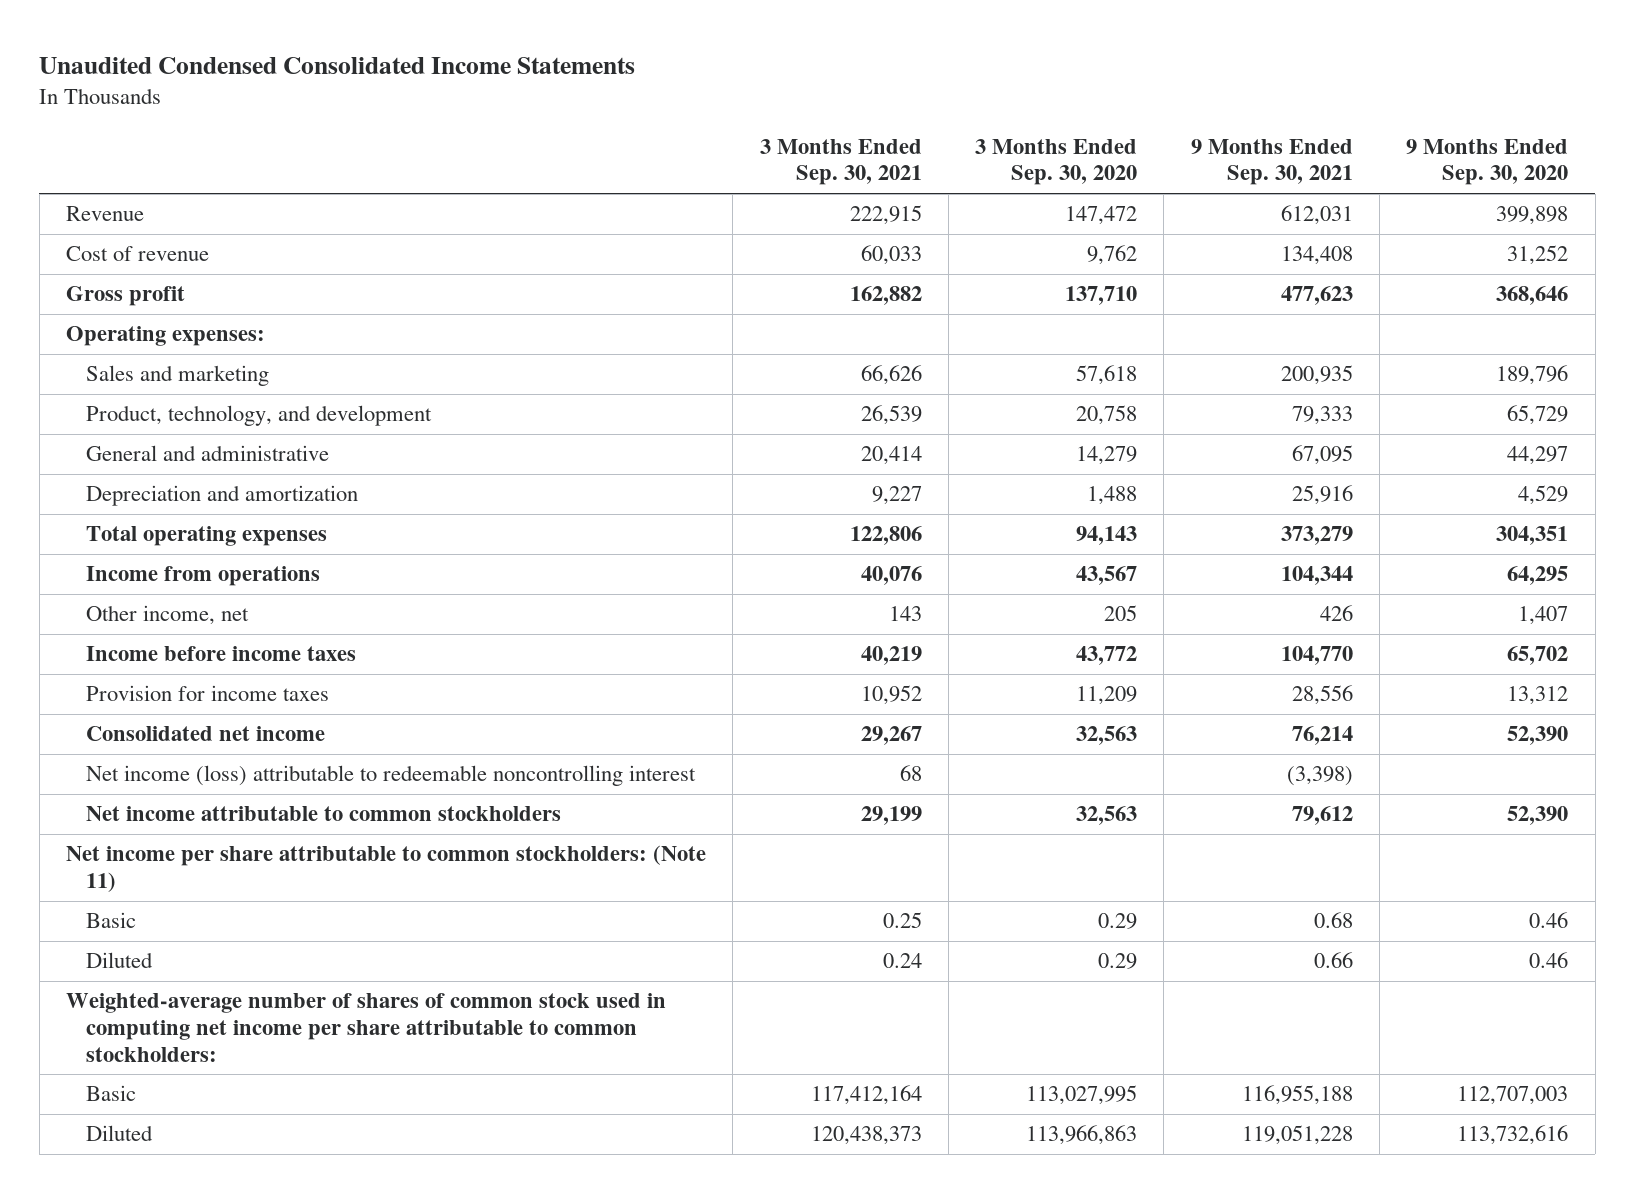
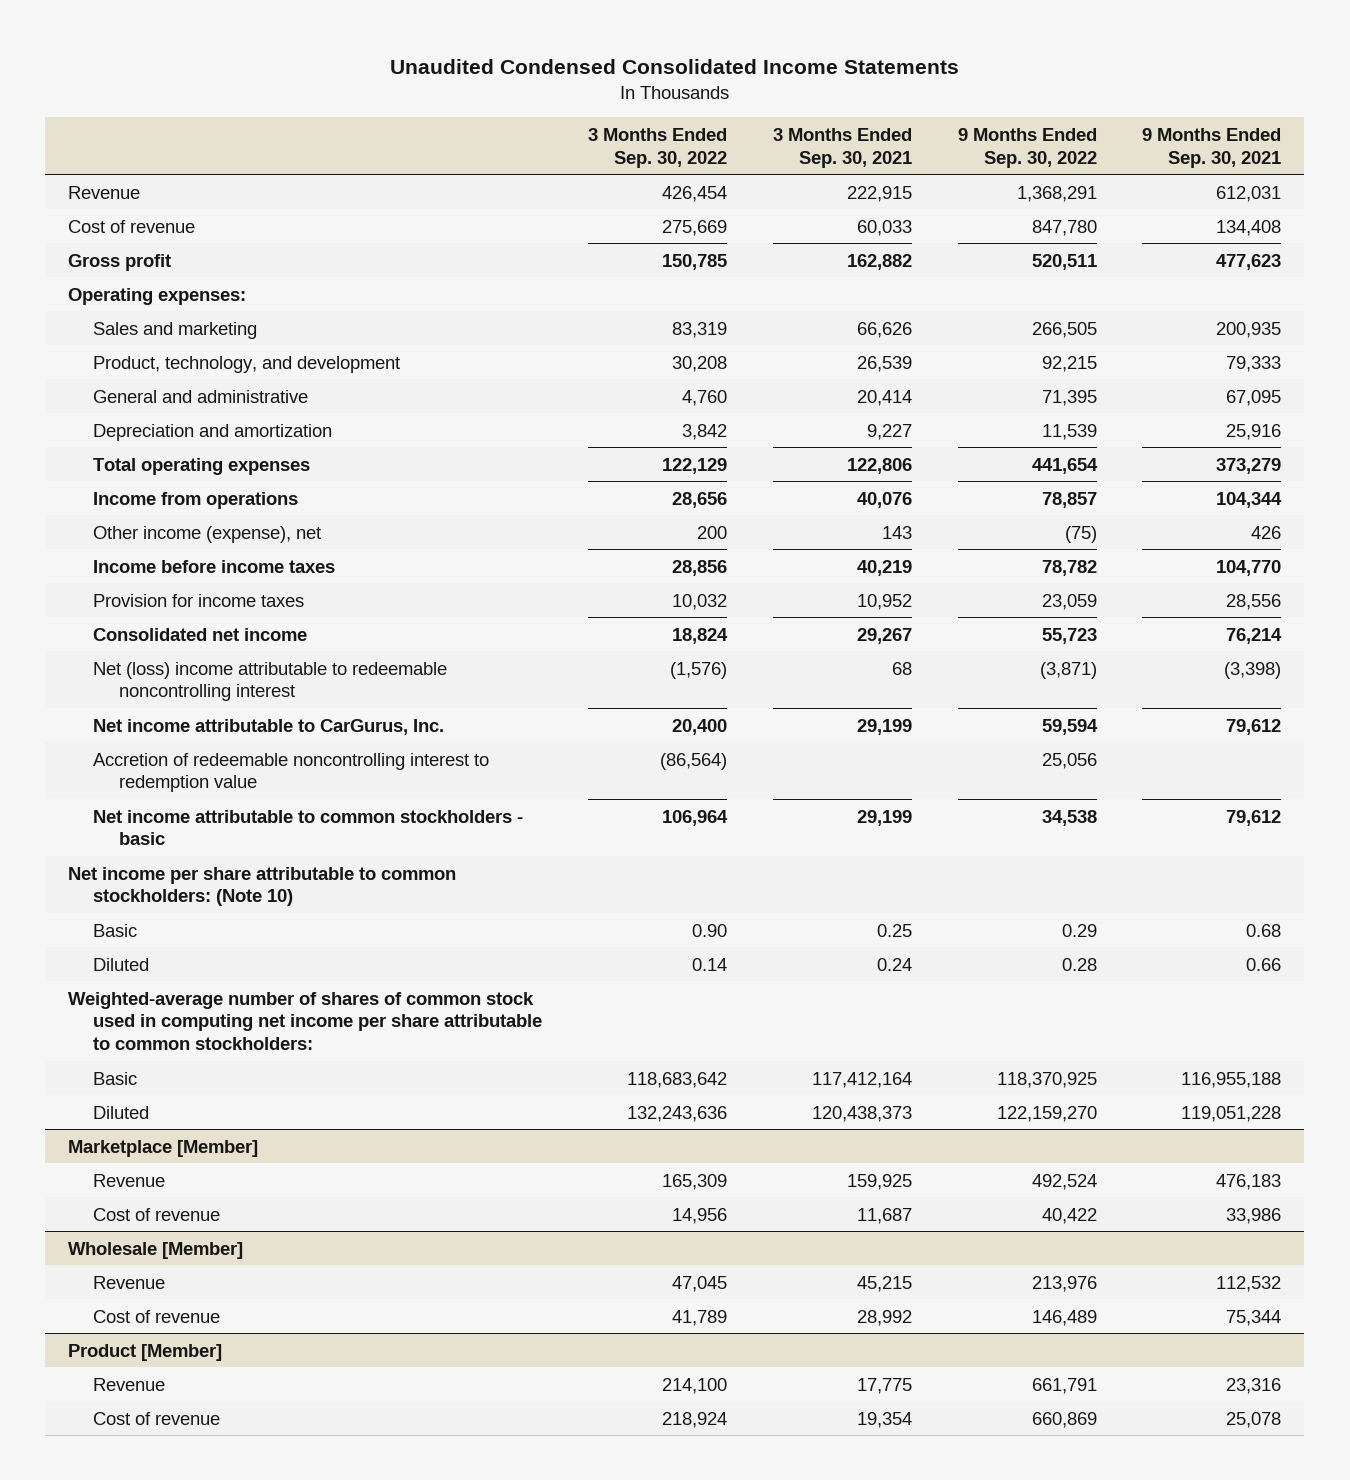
[975,138,1138,186] 3 Months Ended Sep. 30, 2020 -> none
[1406,138,1569,186] 9 Months Ended Sep. 30, 2020 -> none
none -> [588,127,728,168] 3 Months Ended Sep. 30, 2022
none -> [957,127,1097,168] 9 Months Ended Sep. 30, 2022
[86,605,250,626] Other income, net -> [93,525,322,543] Other income (expense), net
[86,765,697,787] Net income (loss) attributable to redeemable noncontrolling interest -> [93,661,448,702] Net (loss) income attributable to redeemable noncontrolling interest
[86,806,562,822] Net income attributable to common stockholders -> [93,718,445,735] Net income attributable to CarGurus, Inc.
none -> [93,752,490,793] Accretion of redeemable noncontrolling interest to redemption value
none -> [93,809,524,846] Net income attributable to common stockholders - basic
[66,845,707,892] Net income per share attributable to common stockholders: (Note 11) -> [68,866,457,907] Net income per share attributable to common stockholders: (Note 10)
none -> [68,1139,259,1157] Marketplace [Member]
none -> [93,1173,166,1187] Revenue
none -> [93,1207,221,1221] Cost of revenue
none -> [68,1241,244,1259] Wholesale [Member]
none -> [93,1275,166,1289] Revenue
none -> [93,1309,221,1323] Cost of revenue
none -> [68,1343,223,1361] Product [Member]
none -> [93,1377,166,1391] Revenue
none -> [93,1411,221,1425] Cost of revenue

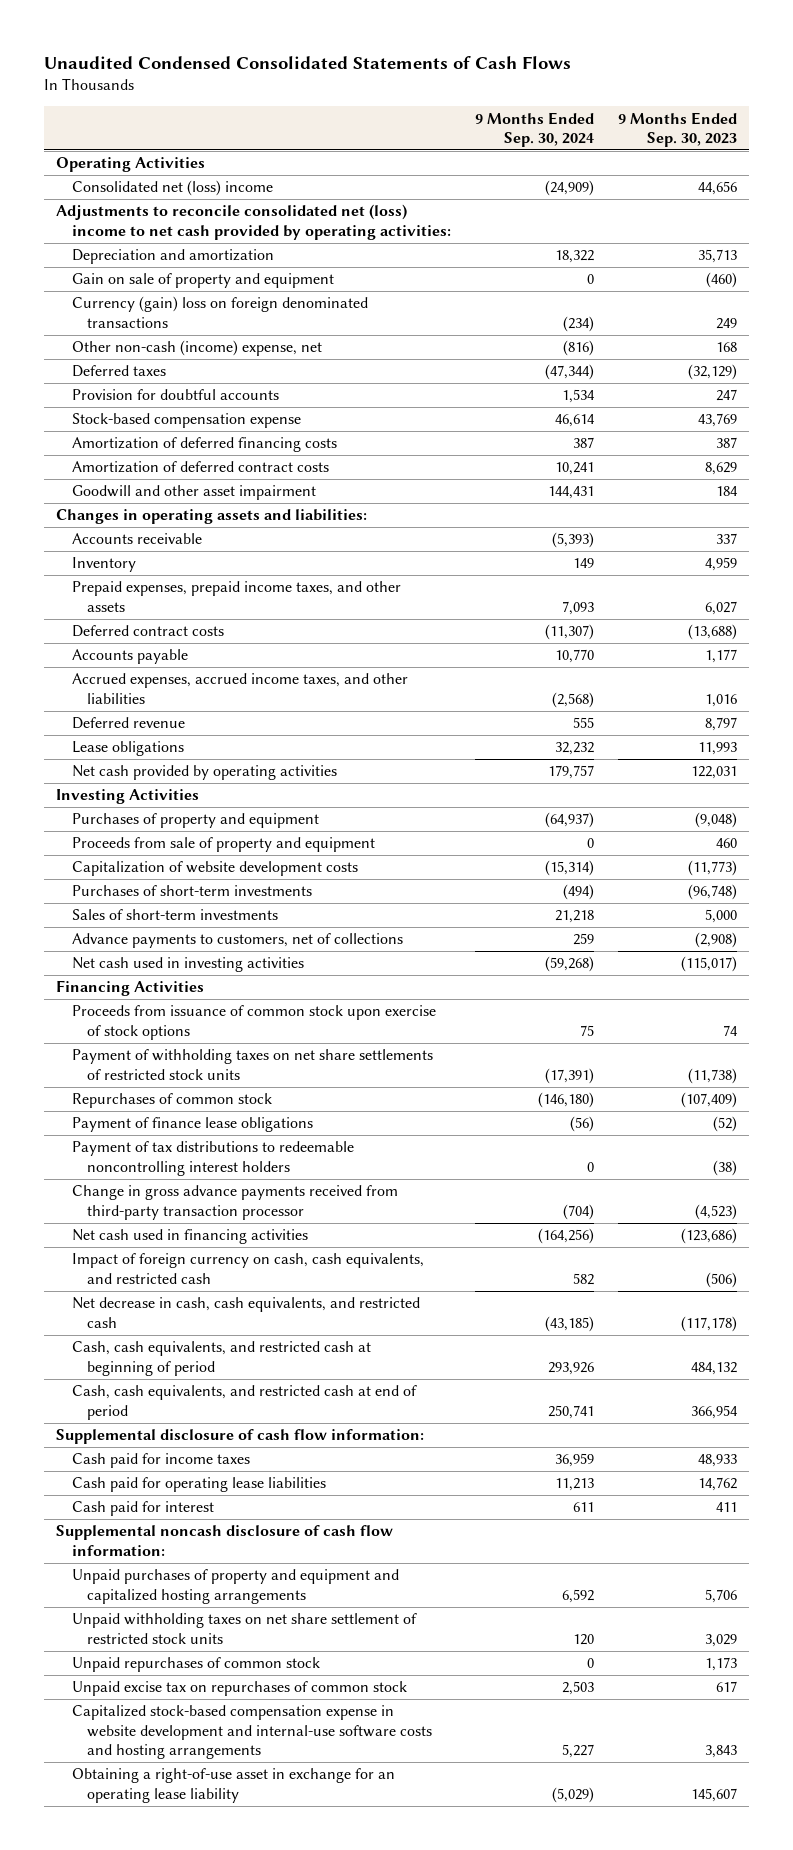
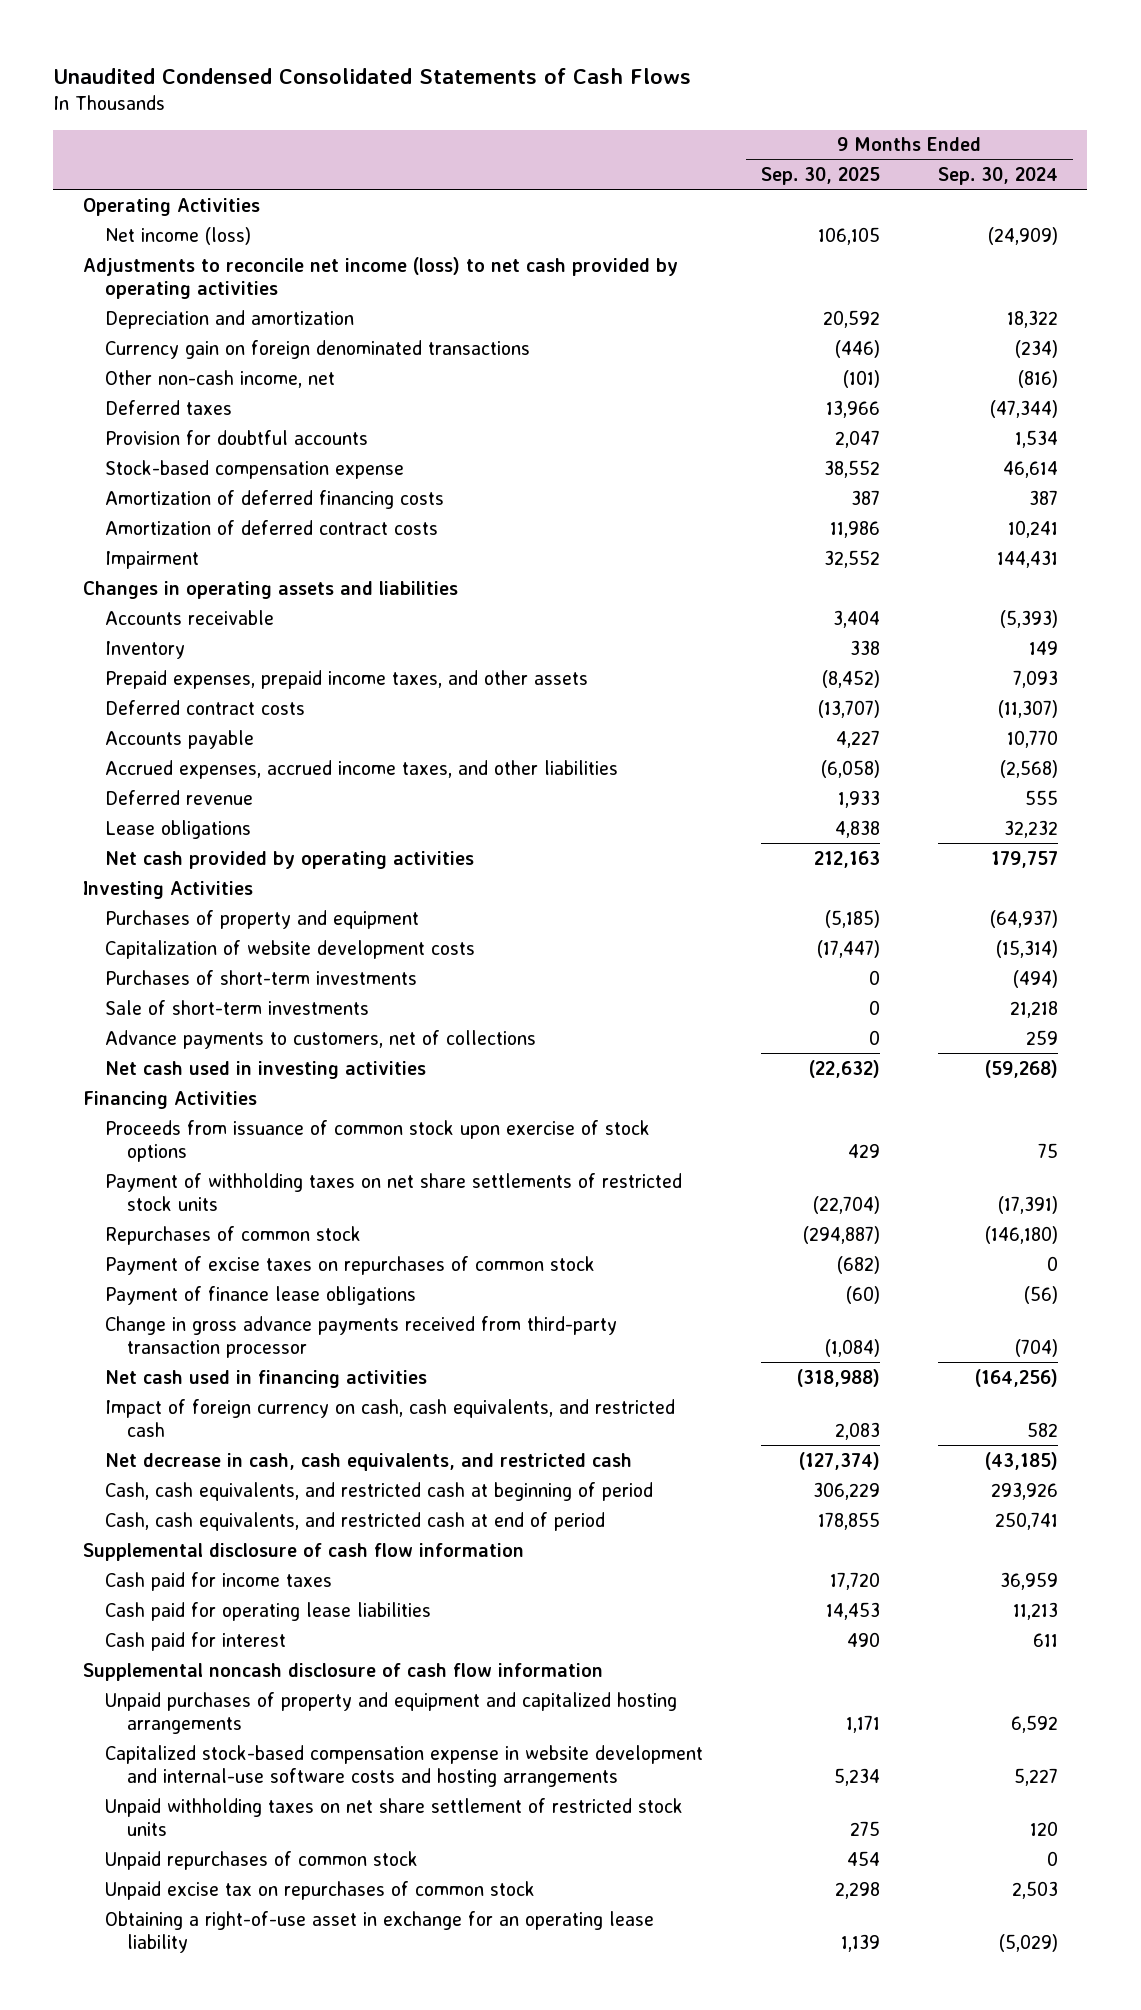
[617,111,737,147] 9 Months Ended Sep. 30, 2023 -> none
none -> [760,167,880,186] Sep. 30, 2025
[71,180,273,197] Consolidated net (loss) income -> [104,226,251,245] Net income (loss)
[56,204,451,240] Adjustments to reconcile consolidated net (loss) income to net cash provided by operating activities: -> [82,256,678,299] Adjustments to reconcile net income (loss) to net cash provided by operating activities
[71,273,334,289] Gain on sale of property and equipment -> none
[71,296,368,328] Currency (gain) loss on foreign denominated transactions -> [104,339,530,359] Currency gain on foreign denominated transactions
[71,340,322,357] Other non-cash (income) expense, net -> [104,369,335,388] Other non-cash income, net
[71,485,316,501] Goodwill and other asset impairment -> [104,550,199,569] Impairment
[56,509,368,525] Changes in operating assets and liabilities: -> [82,580,458,599] Changes in operating assets and liabilities
[71,837,375,853] Proceeds from sale of property and equipment -> none
[71,909,278,921] Sales of short-term investments -> [104,999,369,1015] Sale of short-term investments
none -> [104,1255,595,1275] Payment of excise taxes on repurchases of common stock
[71,1141,354,1176] Payment of tax distributions to redeemable noncontrolling interest holders -> none
[56,1429,425,1445] Supplemental disclosure of cash flow information: -> [82,1542,524,1561] Supplemental disclosure of cash flow information
[56,1525,394,1556] Supplemental noncash disclosure of cash flow information: -> [82,1662,603,1681] Supplemental noncash disclosure of cash flow information
[71,1705,432,1759] Capitalized stock-based compensation expense in website development and internal-use software costs and hosting arrangements -> [104,1744,703,1787] Capitalized stock-based compensation expense in website development and internal-use software costs and hosting arrangements

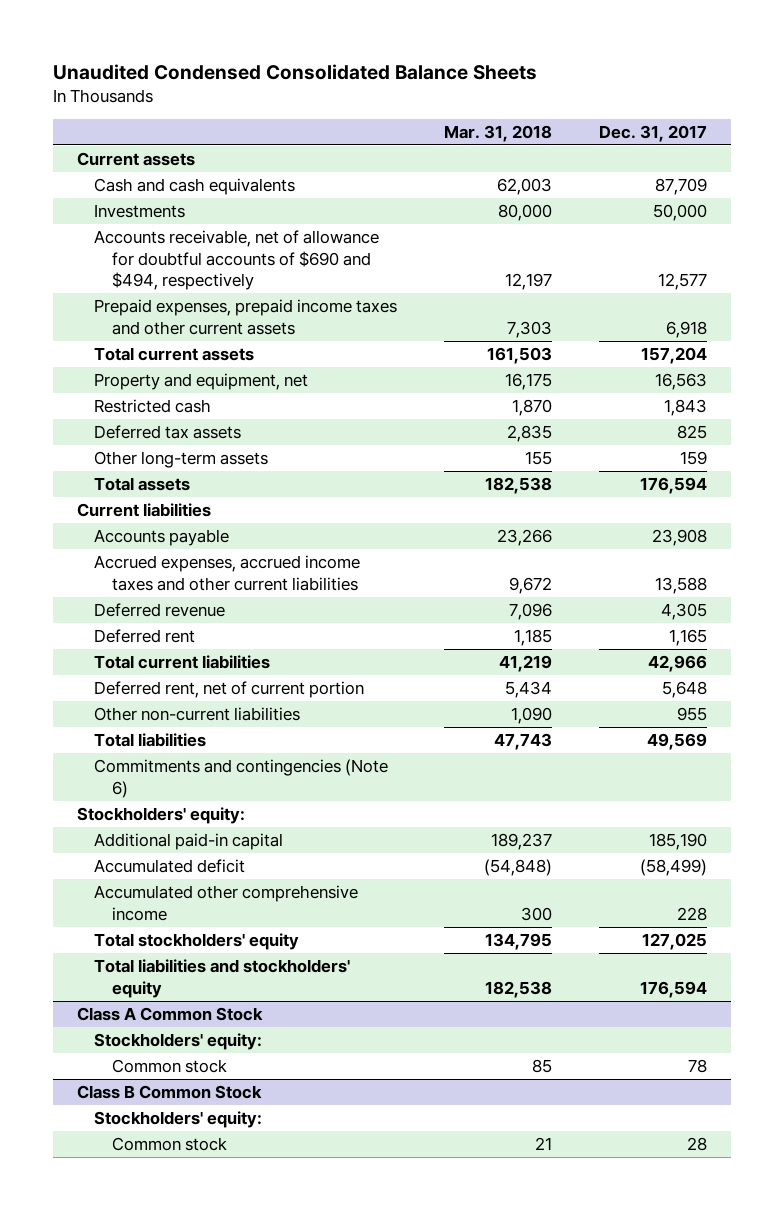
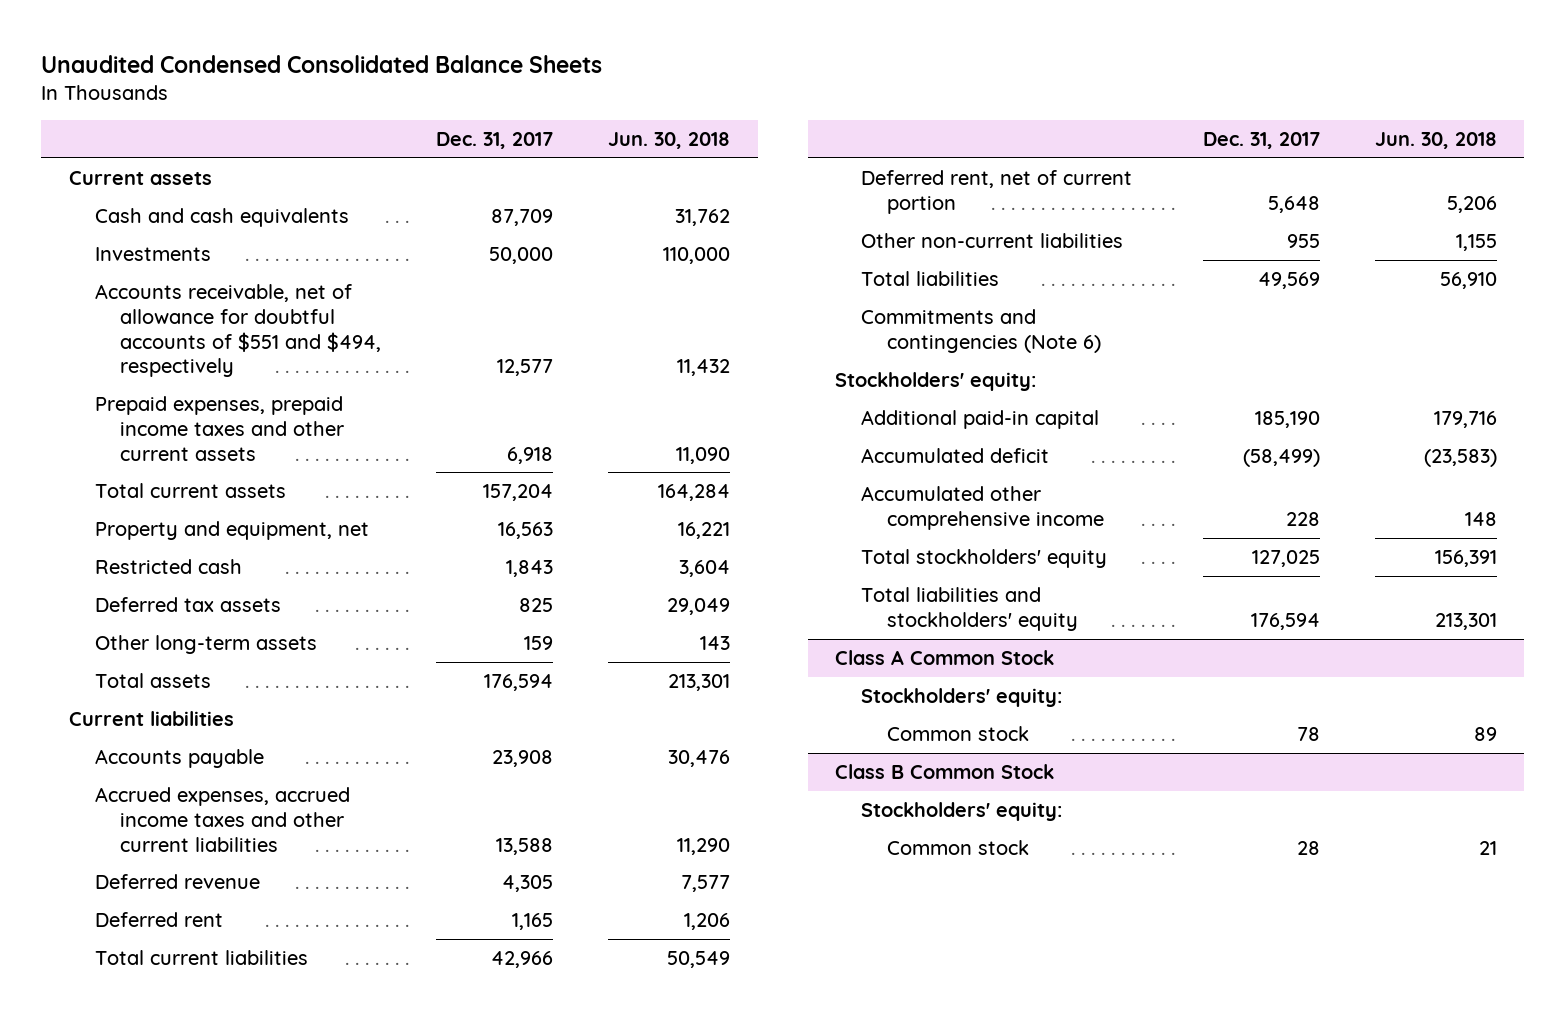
[444,124,553,142] Mar. 31, 2018 -> none
none -> [608,132,731,150] Jun. 30, 2018
[94,230,380,291] Accounts receivable, net of allowance for doubtful accounts of $690 and $494, respectively -> [94,284,382,378] Accounts receivable, net of allowance for doubtful accounts of $551 and $494, respectively

